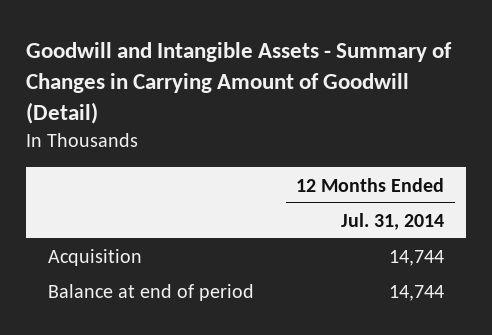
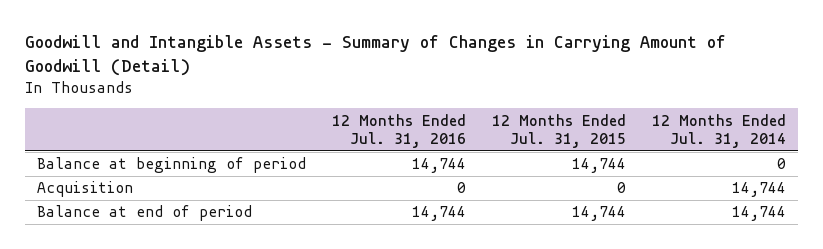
none -> [332,113,467,149] 12 Months Ended Jul. 31, 2016
none -> [491,113,626,149] 12 Months Ended Jul. 31, 2015
none -> [37,157,307,174] Balance at beginning of period

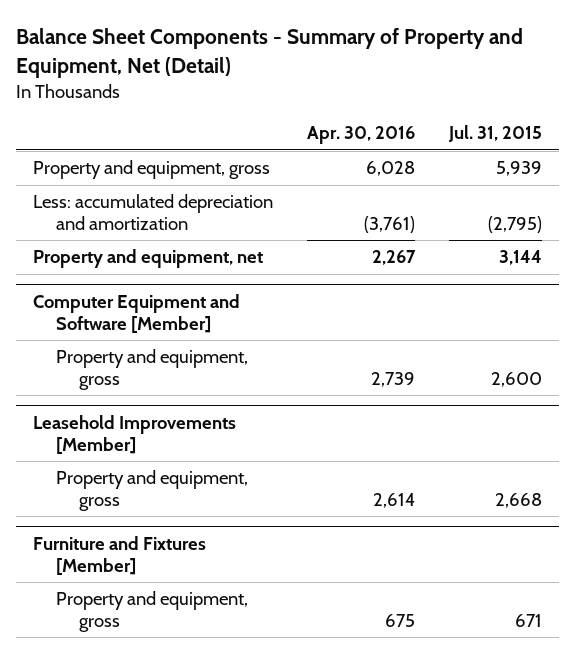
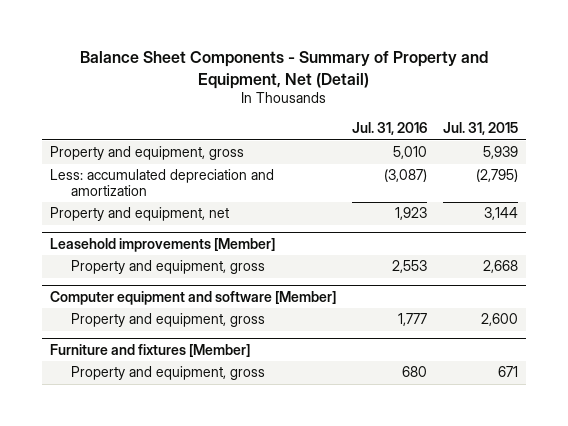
[306,126,415,145] Apr. 30, 2016 -> none
none -> [351,122,427,136] Jul. 31, 2016
[32,294,240,333] Computer Equipment and Software [Member] -> none
[55,349,248,390] Property and equipment, gross -> none
[32,415,236,454] Leasehold Improvements [Member] -> [49,238,275,253] Leasehold improvements [Member]
none -> [49,291,336,306] Computer equipment and software [Member]
none -> [70,313,265,328] Property and equipment, gross
[32,536,206,575] Furniture and Fixtures [Member] -> [49,344,250,358] Furniture and fixtures [Member]

